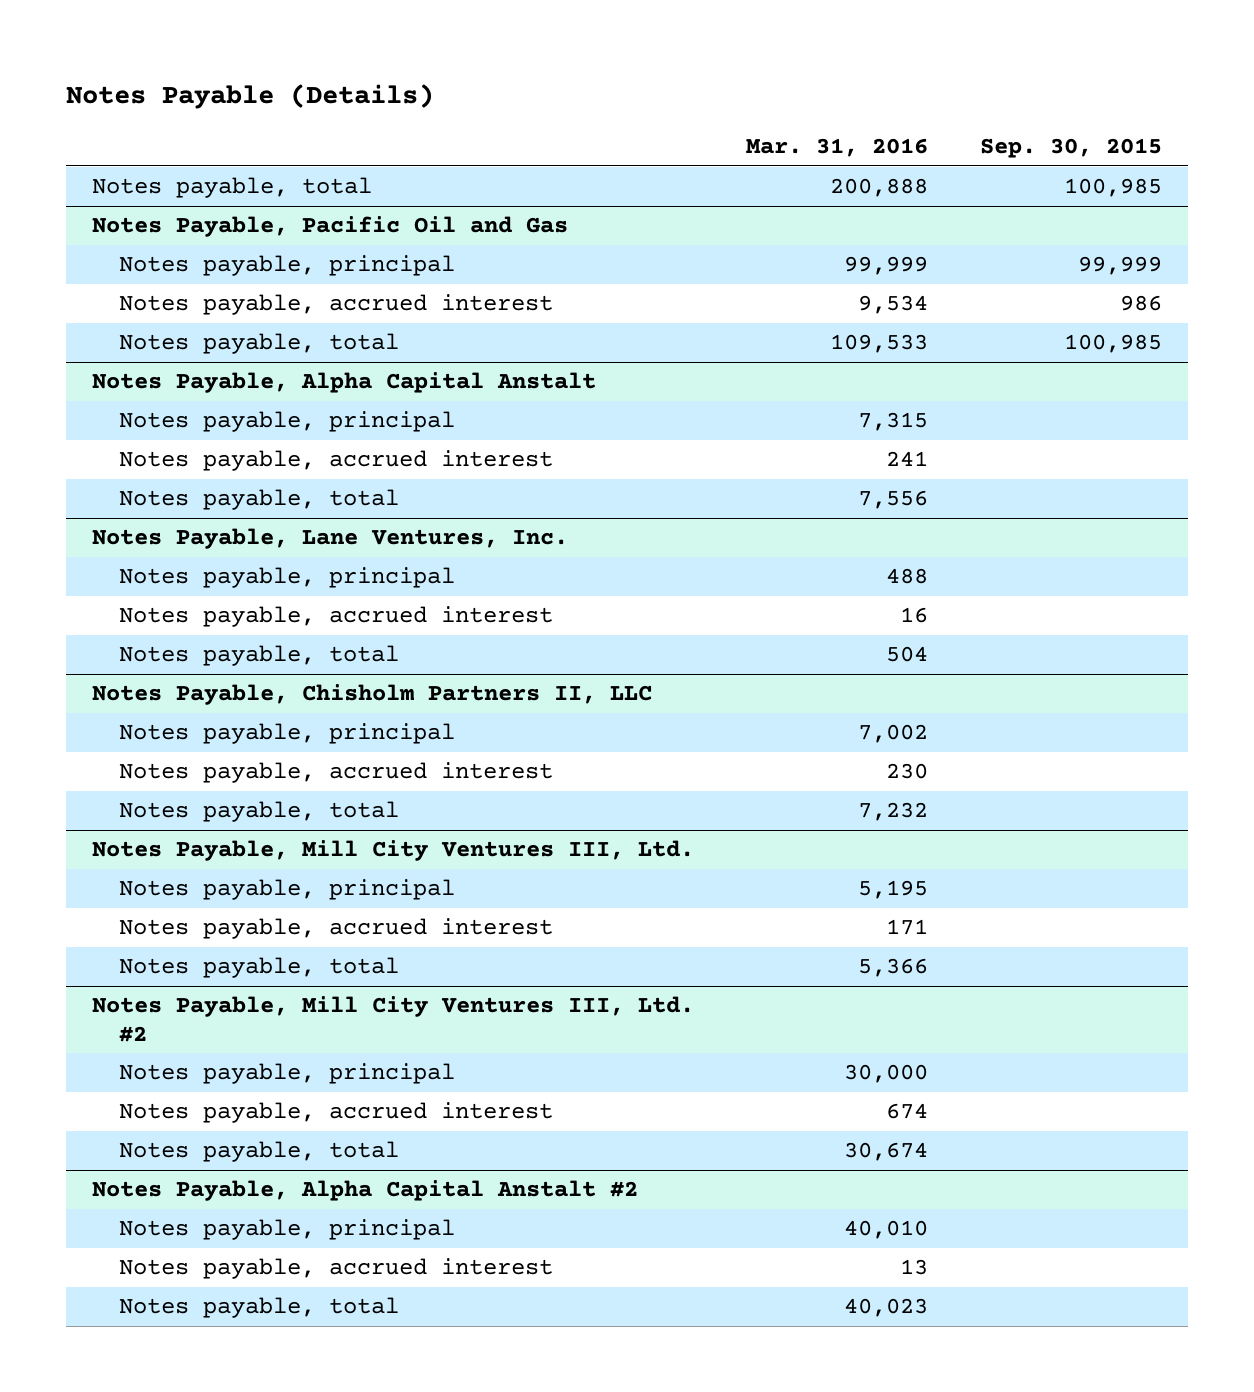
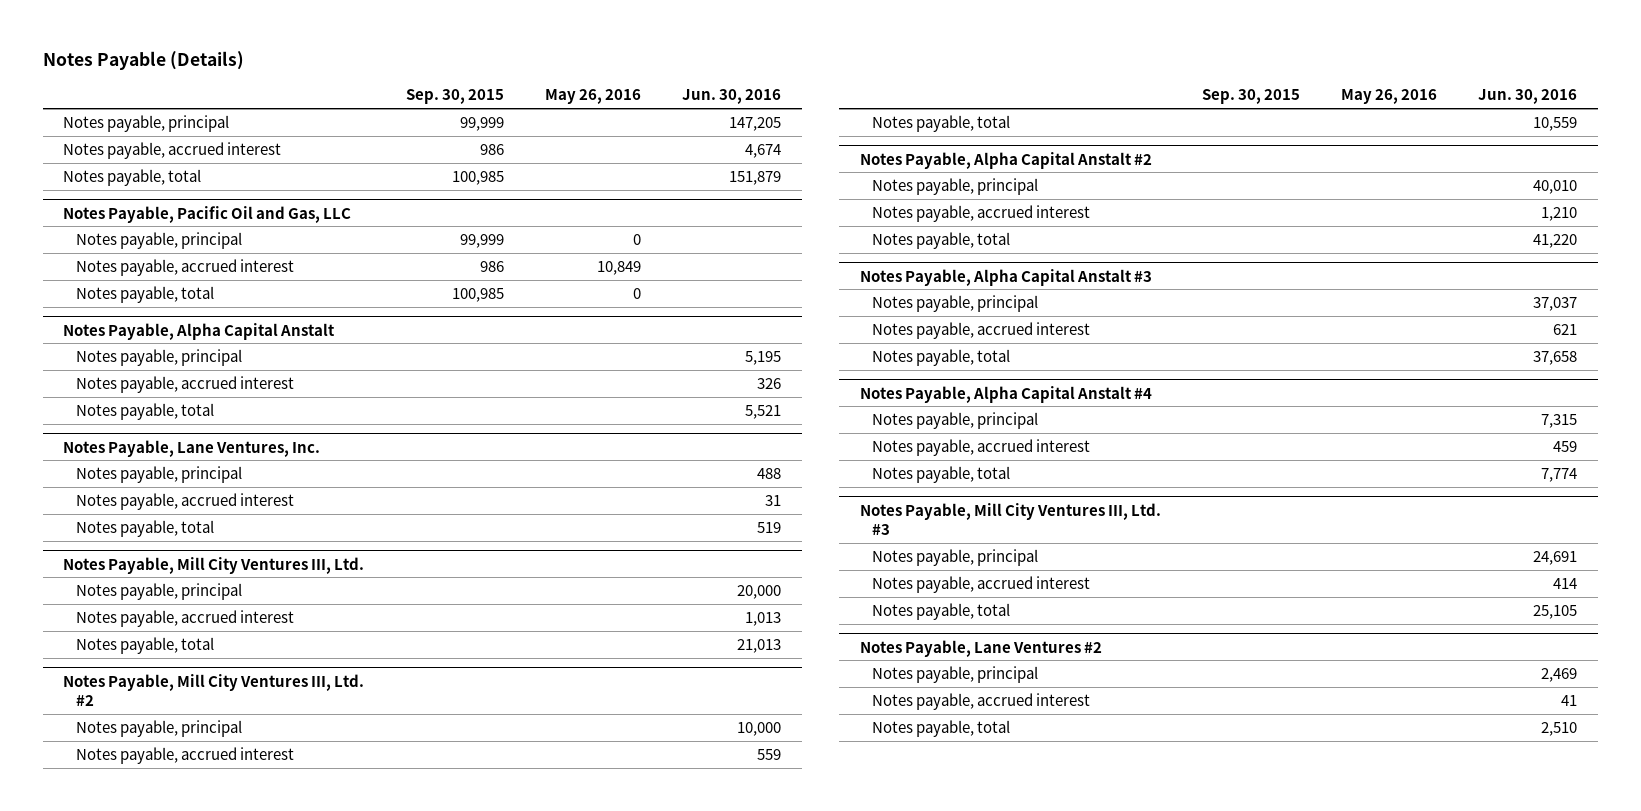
[746,138,929,158] Mar. 31, 2016 -> none
none -> [544,89,641,105] May 26, 2016
none -> [681,89,781,105] Jun. 30, 2016
none -> [63,114,230,132] Notes payable, principal
none -> [63,141,282,159] Notes payable, accrued interest
[92,216,569,238] Notes Payable, Pacific Oil and Gas -> [63,205,352,223] Notes Payable, Pacific Oil and Gas, LLC
[92,684,653,706] Notes Payable, Chisholm Partners II, LLC -> none
[118,723,455,745] Notes payable, principal -> none
[118,762,553,784] Notes payable, accrued interest -> none
[118,801,399,823] Notes payable, total -> none
none -> [859,268,1152,286] Notes Payable, Alpha Capital Anstalt #3
none -> [872,294,1039,312] Notes payable, principal
none -> [872,321,1091,339] Notes payable, accrued interest
none -> [872,348,1011,366] Notes payable, total
none -> [859,385,1152,403] Notes Payable, Alpha Capital Anstalt #4
none -> [872,411,1039,429] Notes payable, principal
none -> [872,438,1091,456] Notes payable, accrued interest
none -> [872,465,1011,483] Notes payable, total
none -> [859,502,1161,536] Notes Payable, Mill City Ventures III, Ltd. #3
none -> [872,548,1039,566] Notes payable, principal
none -> [872,575,1091,593] Notes payable, accrued interest
none -> [872,602,1011,620] Notes payable, total
none -> [859,639,1102,657] Notes Payable, Lane Ventures #2
none -> [872,665,1039,683] Notes payable, principal
none -> [872,692,1091,710] Notes payable, accrued interest
none -> [872,719,1011,737] Notes payable, total

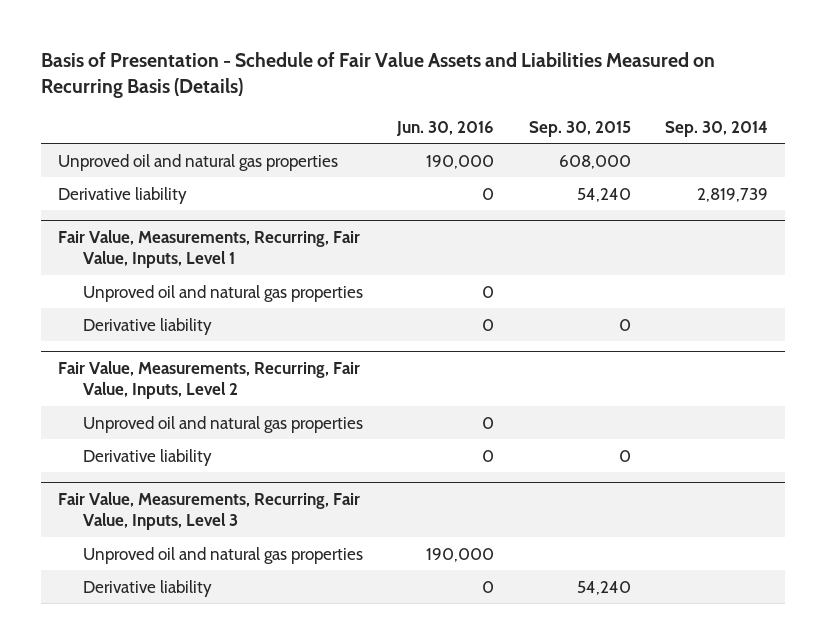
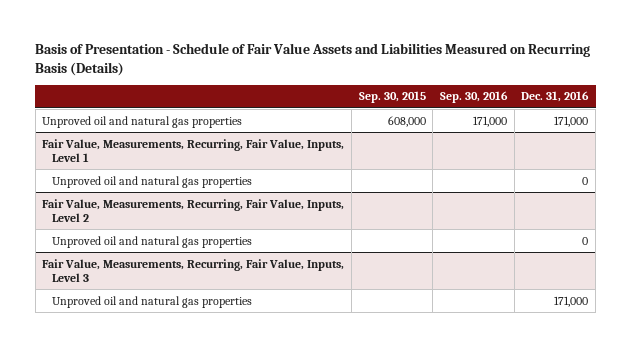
[396,120,495,136] Jun. 30, 2016 -> none
[664,120,768,137] Sep. 30, 2014 -> none
none -> [440,91,509,104] Sep. 30, 2016
none -> [521,91,590,103] Dec. 31, 2016
[58,186,188,204] Derivative liability -> none
[82,317,212,335] Derivative liability -> none
[82,448,212,466] Derivative liability -> none
[82,579,212,597] Derivative liability -> none

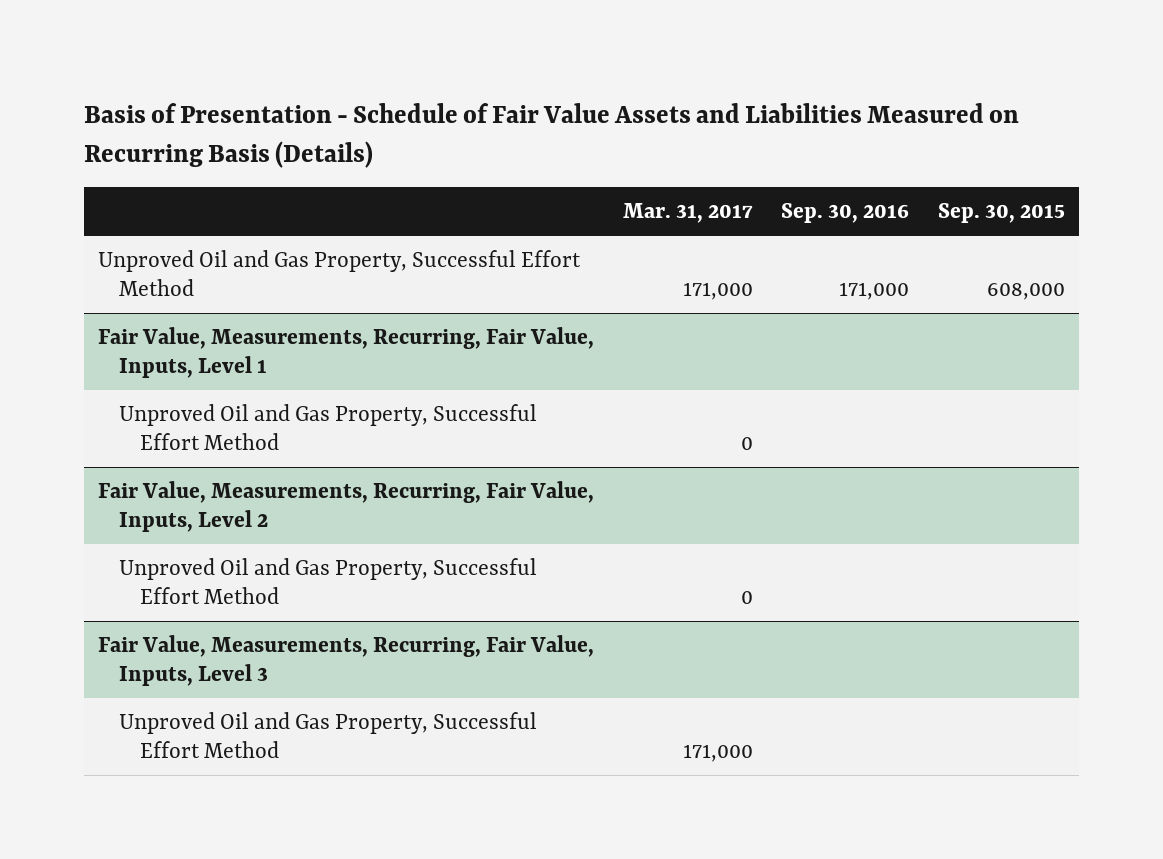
[521,91,590,103] Dec. 31, 2016 -> none
none -> [622,203,753,224] Mar. 31, 2017
[42,115,243,128] Unproved oil and natural gas properties -> [98,250,582,297] Unproved Oil and Gas Property, Successful Effort Method
[52,175,253,188] Unproved oil and natural gas properties -> [119,404,538,451] Unproved Oil and Gas Property, Successful Effort Method
[52,235,253,248] Unproved oil and natural gas properties -> [119,558,538,605] Unproved Oil and Gas Property, Successful Effort Method
[52,295,253,308] Unproved oil and natural gas properties -> [119,712,538,759] Unproved Oil and Gas Property, Successful Effort Method

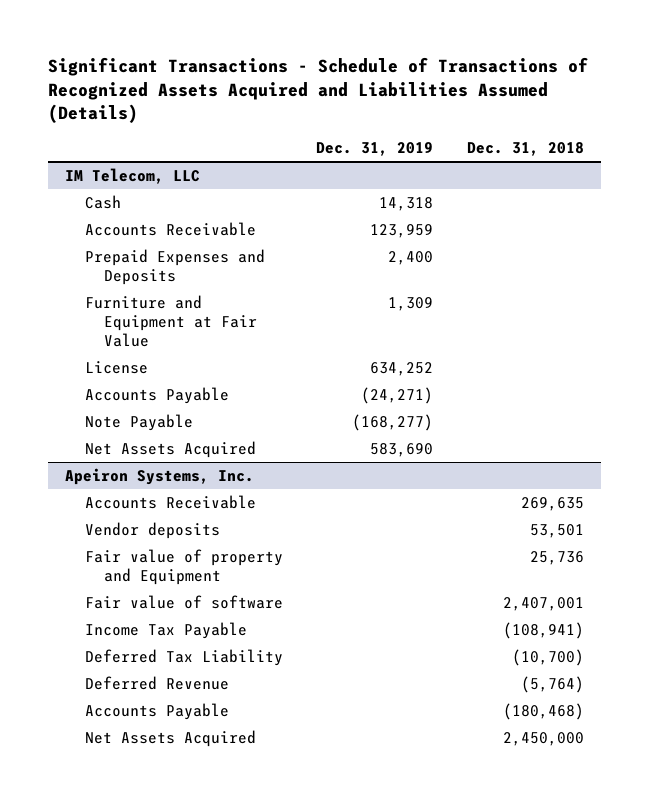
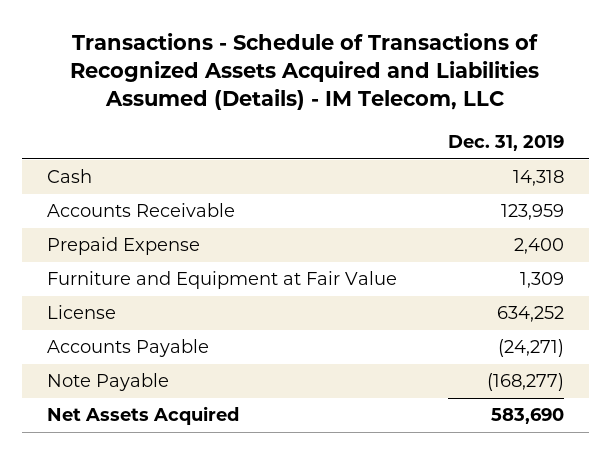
[48,56,589,124] Significant Transactions - Schedule of Transactions of Recognized Assets Acquired and Liabilities Assumed (Details) -> [70,33,540,111] Transactions - Schedule of Transactions of Recognized Assets Acquired and Liabilities Assumed (Details) - IM Telecom, LLC
[467,142,585,157] Dec. 31, 2018 -> none
[64,167,200,184] IM Telecom, LLC -> none
[84,248,265,285] Prepaid Expenses and Deposits -> [47,237,201,256] Prepaid Expense
[64,467,254,485] Apeiron Systems, Inc. -> none
[84,494,256,509] Accounts Receivable -> none
[84,521,220,539] Vendor deposits -> none
[84,548,283,585] Fair value of property and Equipment -> none
[84,594,283,609] Fair value of software -> none
[84,621,247,639] Income Tax Payable -> none
[84,648,283,666] Deferred Tax Liability -> none
[84,675,229,690] Deferred Revenue -> none
[84,702,229,720] Accounts Payable -> none
[84,729,256,747] Net Assets Acquired -> none

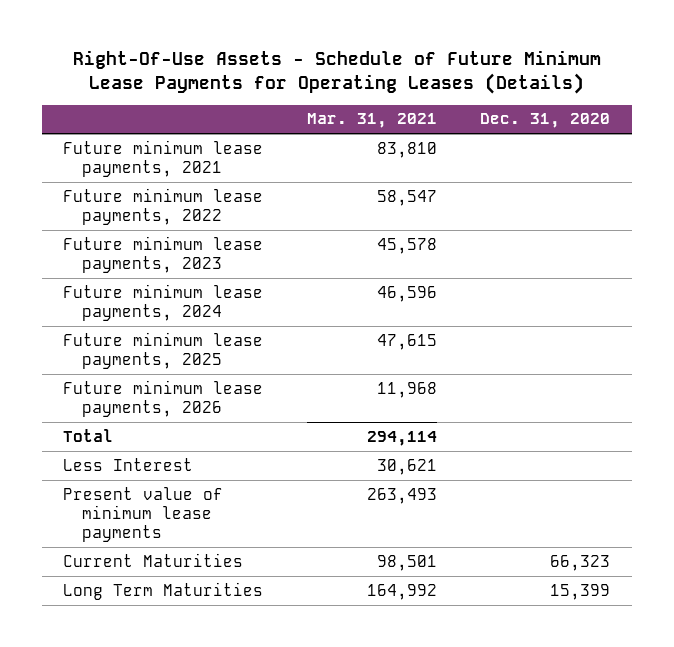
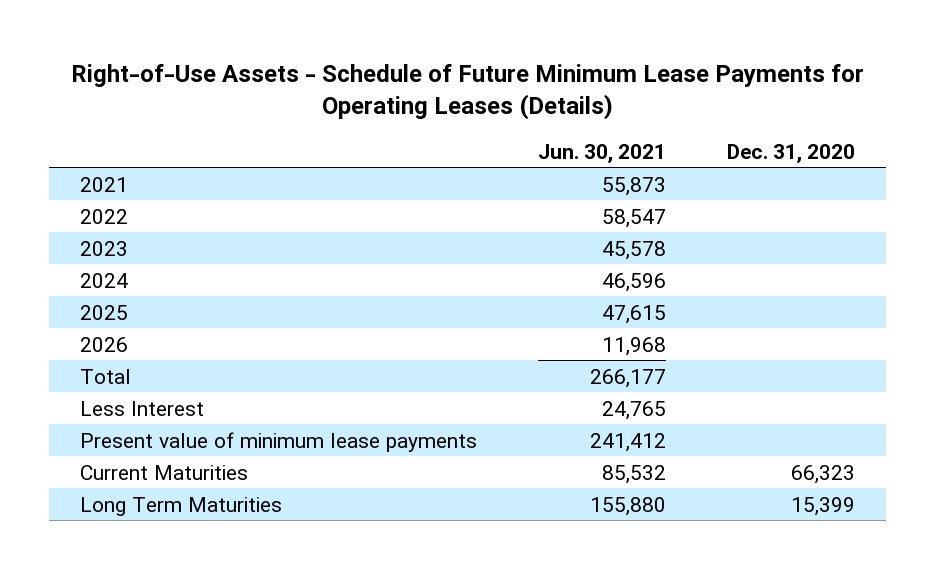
[72,50,601,95] Right-Of-Use Assets - Schedule of Future Minimum Lease Payments for Operating Leases (Details) -> [70,63,864,121] Right-of-Use Assets - Schedule of Future Minimum Lease Payments for Operating Leases (Details)
[306,113,437,129] Mar. 31, 2021 -> none
none -> [538,143,667,163] Jun. 30, 2021
[63,379,264,417] Future minimum lease payments, 2026 -> none
[63,139,264,177] Future minimum lease payments, 2021 -> [79,176,128,192] 2021
[63,187,264,225] Future minimum lease payments, 2022 -> [79,208,128,224] 2022
[63,235,264,273] Future minimum lease payments, 2023 -> [79,240,128,256] 2023
[63,283,264,321] Future minimum lease payments, 2024 -> [79,272,128,288] 2024
[63,331,264,369] Future minimum lease payments, 2025 -> [79,304,128,320] 2025
none -> [79,336,128,352] 2026

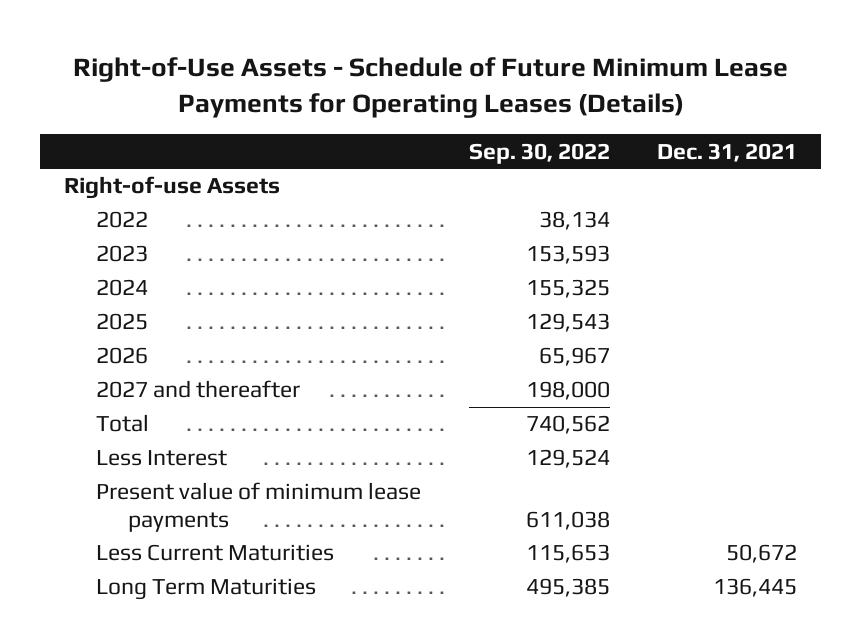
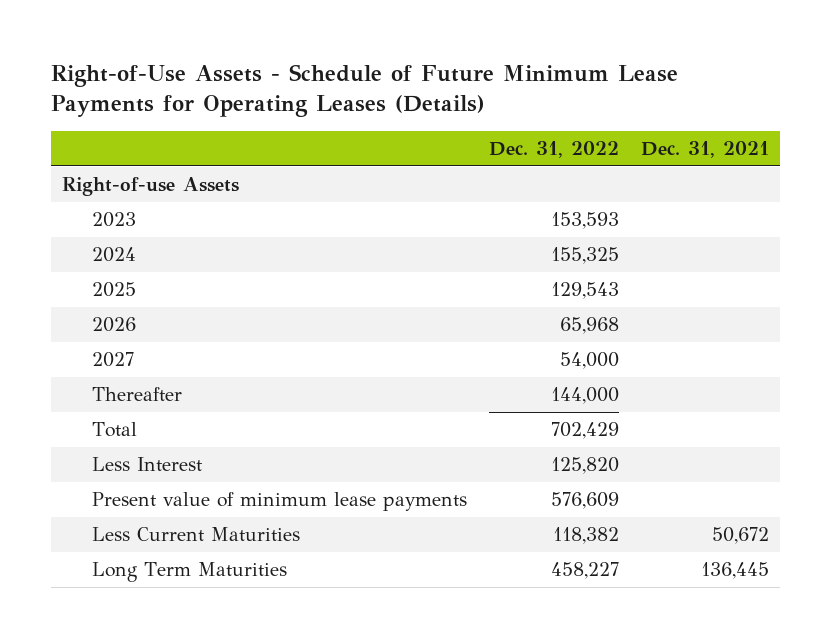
[468,142,610,164] Sep. 30, 2022 -> none
none -> [488,140,619,158] Dec. 31, 2022
[95,211,148,229] 2022 -> none
none -> [91,352,134,368] 2027
[95,380,300,399] 2027 and thereafter -> [91,387,182,402] Thereafter

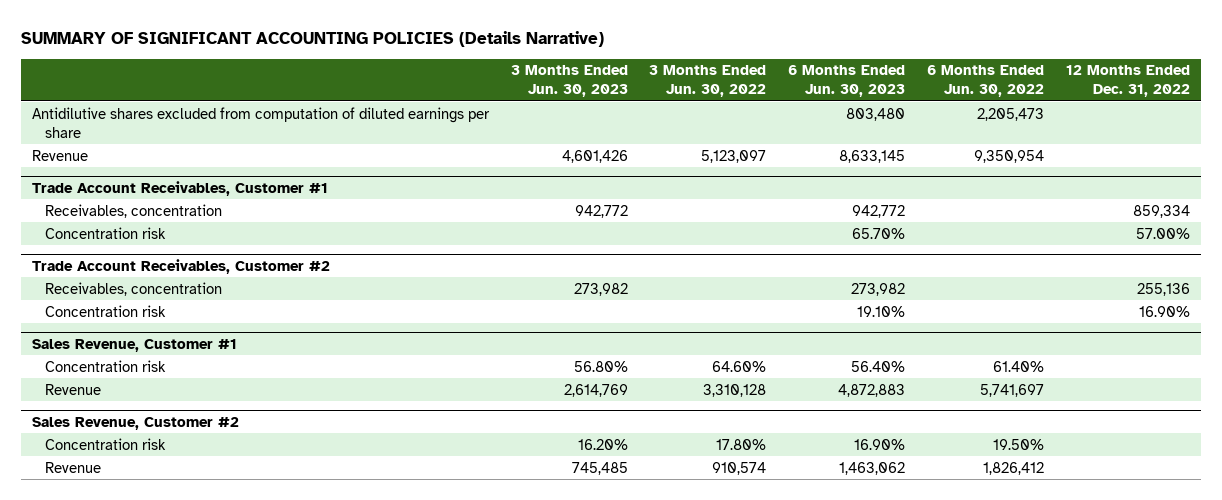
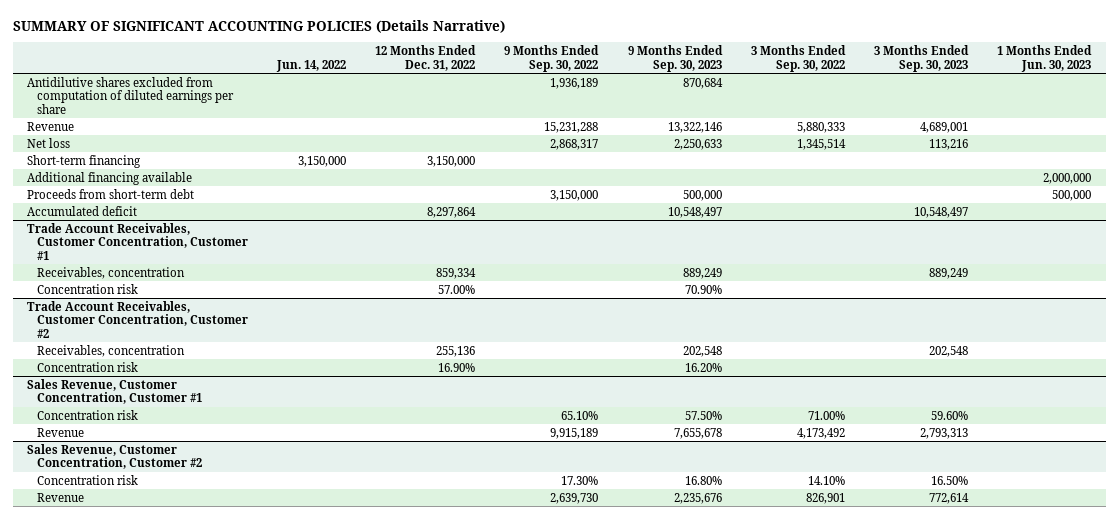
[510,65,628,98] 3 Months Ended Jun. 30, 2023 -> none
[649,65,767,98] 3 Months Ended Jun. 30, 2022 -> none
[788,65,906,98] 6 Months Ended Jun. 30, 2023 -> none
[927,65,1045,98] 6 Months Ended Jun. 30, 2022 -> none
none -> [275,59,346,72] Jun. 14, 2022
none -> [504,45,600,72] 9 Months Ended Sep. 30, 2022
none -> [627,45,723,72] 9 Months Ended Sep. 30, 2023
none -> [750,45,846,72] 3 Months Ended Sep. 30, 2022
none -> [874,45,970,72] 3 Months Ended Sep. 30, 2023
none -> [997,45,1093,72] 1 Months Ended Jun. 30, 2023
none -> [27,137,71,148] Net loss
none -> [27,154,142,168] Short-term financing
none -> [27,171,193,185] Additional financing available
none -> [27,188,195,199] Proceeds from short-term debt
none -> [27,205,138,216] Accumulated deficit
[31,181,328,197] Trade Account Receivables, Customer #1 -> [27,222,248,260] Trade Account Receivables, Customer Concentration, Customer #1
[31,259,330,275] Trade Account Receivables, Customer #2 -> [27,300,248,338] Trade Account Receivables, Customer Concentration, Customer #2
[31,339,237,353] Sales Revenue, Customer #1 -> [27,378,202,405] Sales Revenue, Customer Concentration, Customer #1
[31,417,239,431] Sales Revenue, Customer #2 -> [27,443,202,470] Sales Revenue, Customer Concentration, Customer #2

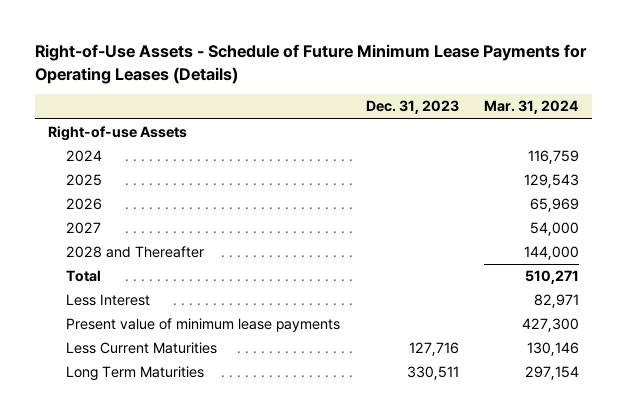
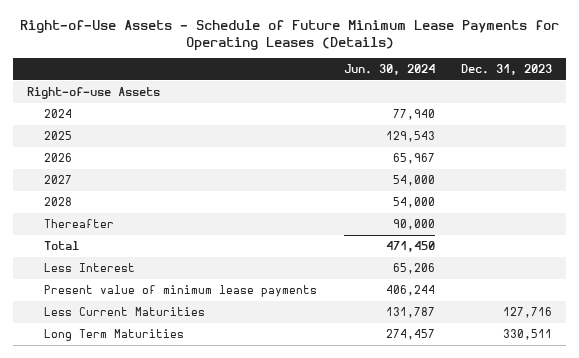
[484,100,580,115] Mar. 31, 2024 -> none
none -> [343,64,435,76] Jun. 30, 2024
[66,246,205,259] 2028 and Thereafter -> [43,197,72,207] 2028
none -> [43,219,114,229] Thereafter

